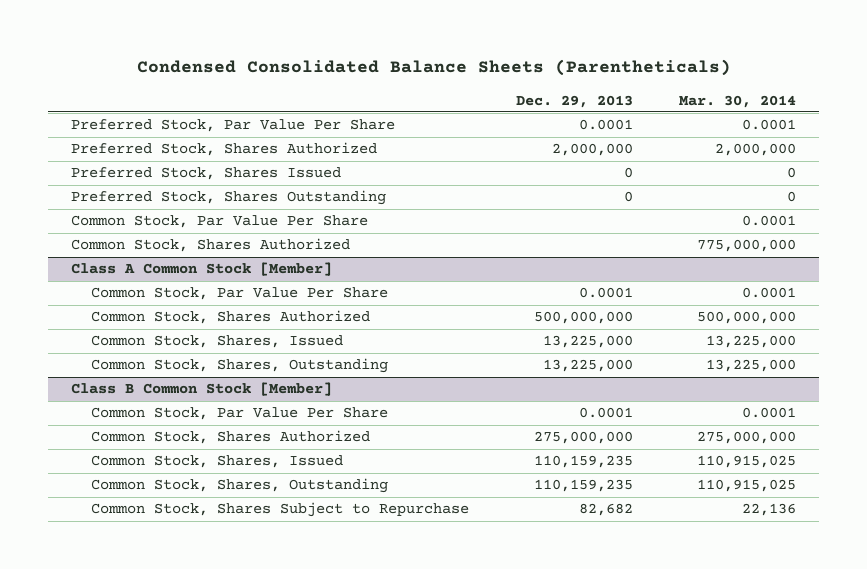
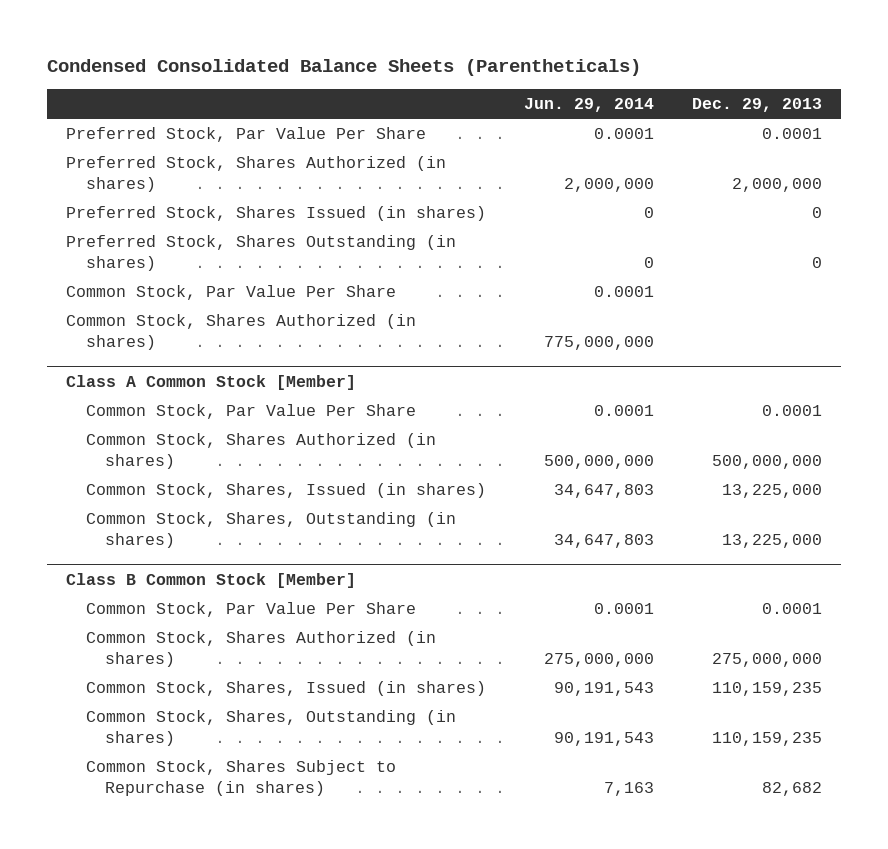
[679,94,797,108] Mar. 30, 2014 -> none
none -> [523,97,654,112] Jun. 29, 2014
[71,142,378,157] Preferred Stock, Shares Authorized -> [65,156,446,192] Preferred Stock, Shares Authorized (in shares)
[71,167,342,181] Preferred Stock, Shares Issued -> [65,206,486,222] Preferred Stock, Shares Issued (in shares)
[71,190,387,206] Preferred Stock, Shares Outstanding -> [65,235,456,271] Preferred Stock, Shares Outstanding (in shares)
[71,238,351,253] Common Stock, Shares Authorized -> [65,314,416,350] Common Stock, Shares Authorized (in shares)
[91,310,371,325] Common Stock, Shares Authorized -> [85,433,436,469] Common Stock, Shares Authorized (in shares)
[91,335,344,349] Common Stock, Shares, Issued -> [85,483,486,499] Common Stock, Shares, Issued (in shares)
[91,358,389,374] Common Stock, Shares, Outstanding -> [85,512,456,548] Common Stock, Shares, Outstanding (in shares)
[91,430,371,445] Common Stock, Shares Authorized -> [85,631,436,667] Common Stock, Shares Authorized (in shares)
[91,455,344,469] Common Stock, Shares, Issued -> [85,681,486,697] Common Stock, Shares, Issued (in shares)
[91,478,389,494] Common Stock, Shares, Outstanding -> [85,710,456,746] Common Stock, Shares, Outstanding (in shares)
[91,502,470,518] Common Stock, Shares Subject to Repurchase -> [85,760,396,796] Common Stock, Shares Subject to Repurchase (in shares)

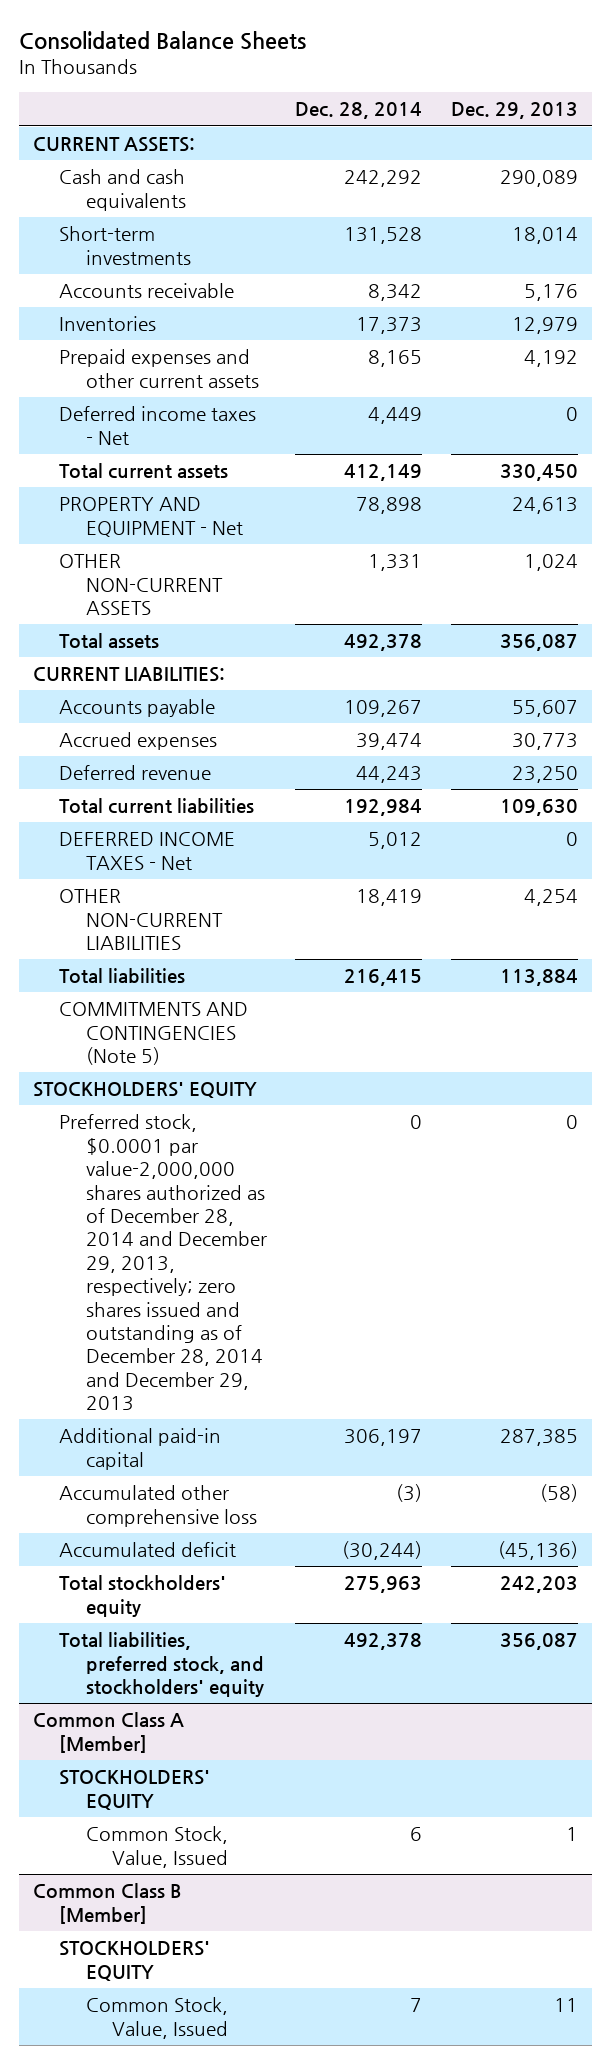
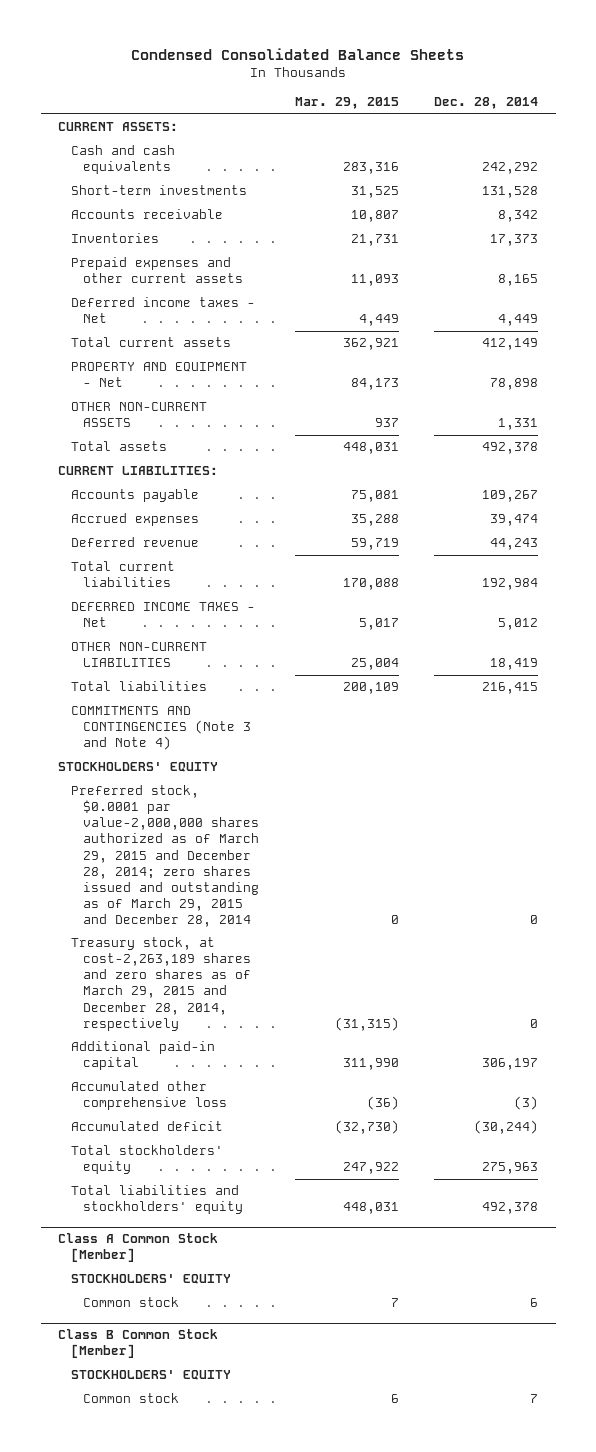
[18,30,306,50] Consolidated Balance Sheets -> [131,48,465,61] Condensed Consolidated Balance Sheets
[450,102,578,120] Dec. 29, 2013 -> none
none -> [294,96,399,109] Mar. 29, 2015
[59,1002,249,1066] COMMITMENTS AND CONTINGENCIES (Note 5) -> [70,706,252,751] COMMITMENTS AND CONTINGENCIES (Note 3 and Note 4)
[59,1114,267,1412] Preferred stock, $0.0001 par value-2,000,000 shares authorized as of December 28, 2014 and December 29, 2013, respectively; zero shares issued and outstanding as of December 28, 2014 and December 29, 2013 -> [70,785,260,927] Preferred stock, $0.0001 par value-2,000,000 shares authorized as of March 29, 2015 and December 28, 2014; zero shares issued and outstanding as of March 29, 2015 and December 28, 2014
none -> [70,937,252,1031] Treasury stock, at cost-2,263,189 shares and zero shares as of March 29, 2015 and December 28, 2014, respectively
[59,1632,264,1698] Total liabilities, preferred stock, and stockholders' equity -> [70,1185,244,1215] Total liabilities and stockholders' equity
[33,1712,185,1753] Common Class A [Member] -> [58,1233,219,1263] Class A Common Stock [Member]
[85,1826,229,1868] Common Stock, Value, Issued -> [83,1297,180,1308] Common stock
[33,1883,183,1924] Common Class B [Member] -> [58,1329,219,1359] Class B Common Stock [Member]
[85,1997,229,2039] Common Stock, Value, Issued -> [83,1393,180,1404] Common stock

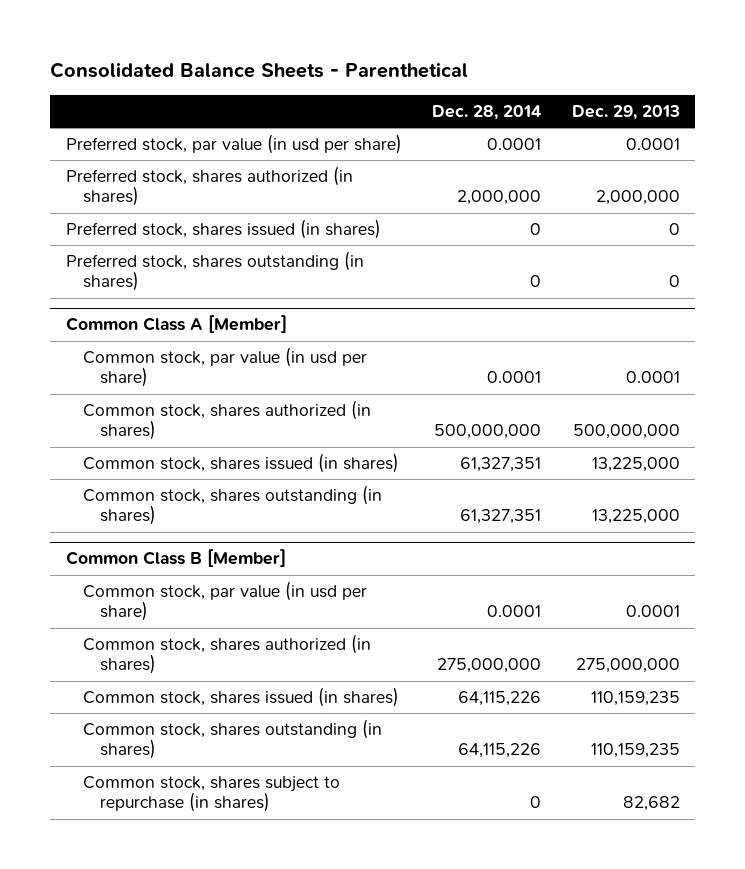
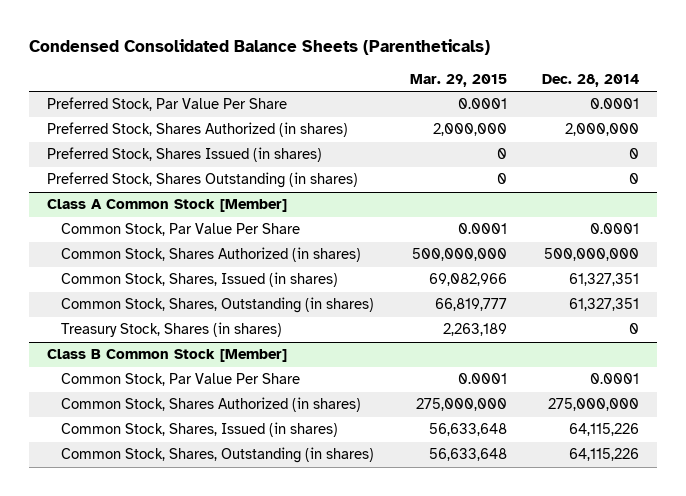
[50,62,469,79] Consolidated Balance Sheets - Parenthetical -> [29,39,491,56] Condensed Consolidated Balance Sheets (Parentheticals)
[571,105,680,121] Dec. 29, 2013 -> none
none -> [409,74,507,88] Mar. 29, 2015
[82,776,340,813] Common stock, shares subject to repurchase (in shares) -> none
[65,134,402,155] Preferred stock, par value (in usd per share) -> [47,97,288,112] Preferred Stock, Par Value Per Share
[65,166,353,207] Preferred stock, shares authorized (in shares) -> [47,122,349,138] Preferred Stock, Shares Authorized (in shares)
[65,219,381,240] Preferred stock, shares issued (in shares) -> [47,147,323,163] Preferred Stock, Shares Issued (in shares)
[65,251,364,292] Preferred stock, shares outstanding (in shares) -> [47,172,359,189] Preferred Stock, Shares Outstanding (in shares)
[65,315,287,334] Common Class A [Member] -> [47,199,288,213] Class A Common Stock [Member]
[82,347,367,388] Common stock, par value (in usd per share) -> [60,223,300,237] Common Stock, Par Value Per Share
[82,400,371,441] Common stock, shares authorized (in shares) -> [60,247,361,263] Common Stock, Shares Authorized (in shares)
[82,453,399,474] Common stock, shares issued (in shares) -> [60,272,338,288] Common Stock, Shares, Issued (in shares)
[82,485,382,526] Common stock, shares outstanding (in shares) -> [60,297,374,314] Common Stock, Shares, Outstanding (in shares)
none -> [60,322,282,338] Treasury Stock, Shares (in shares)
[65,549,286,568] Common Class B [Member] -> [47,349,288,363] Class B Common Stock [Member]
[82,581,367,622] Common stock, par value (in usd per share) -> [60,373,300,387] Common Stock, Par Value Per Share
[82,634,371,675] Common stock, shares authorized (in shares) -> [60,397,361,413] Common Stock, Shares Authorized (in shares)
[82,687,399,708] Common stock, shares issued (in shares) -> [60,422,338,438] Common Stock, Shares, Issued (in shares)
[82,719,382,760] Common stock, shares outstanding (in shares) -> [60,447,374,464] Common Stock, Shares, Outstanding (in shares)

